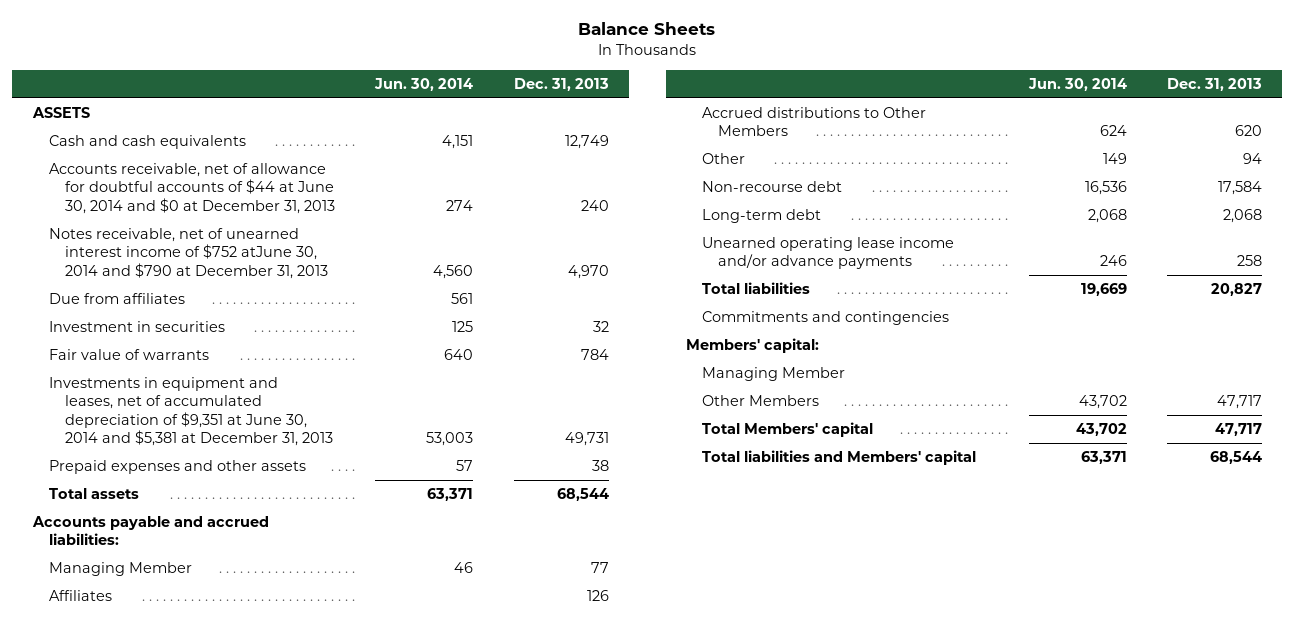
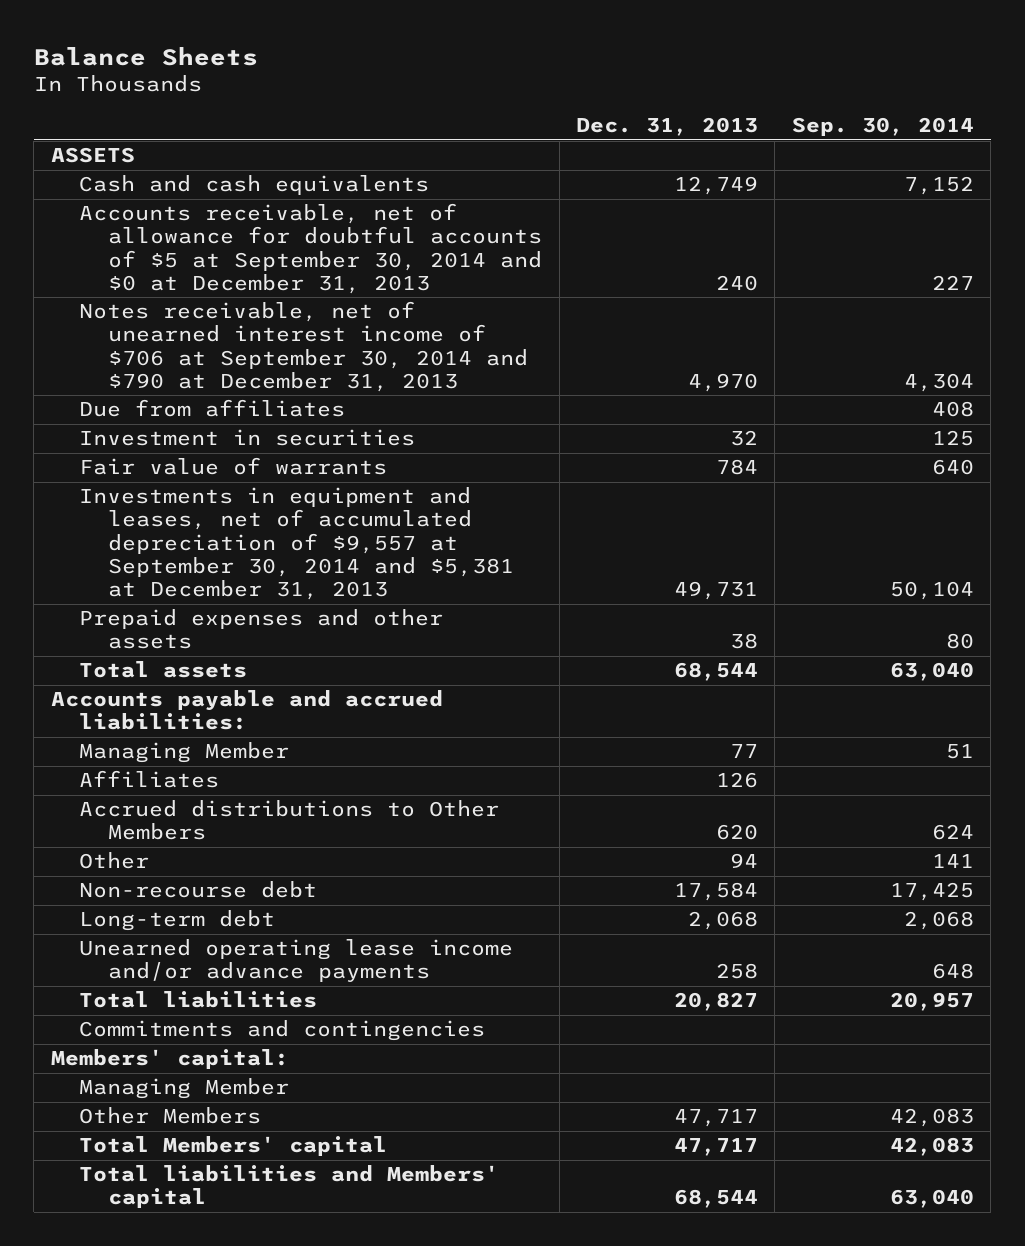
[374,77,474,91] Jun. 30, 2014 -> none
none -> [791,117,974,137] Sep. 30, 2014
[48,163,335,214] Accounts receivable, net of allowance for doubtful accounts of $44 at June 30, 2014 and $0 at December 31, 2013 -> [79,203,543,295] Accounts receivable, net of allowance for doubtful accounts of $5 at September 30, 2014 and $0 at December 31, 2013
[48,228,328,279] Notes receivable, net of unearned interest income of $752 atJune 30, 2014 and $790 at December 31, 2013 -> [79,301,529,393] Notes receivable, net of unearned interest income of $706 at September 30, 2014 and $790 at December 31, 2013
[48,377,333,447] Investments in equipment and leases, net of accumulated depreciation of $9,351 at June 30, 2014 and $5,381 at December 31, 2013 -> [79,487,515,601] Investments in equipment and leases, net of accumulated depreciation of $9,557 at September 30, 2014 and $5,381 at December 31, 2013

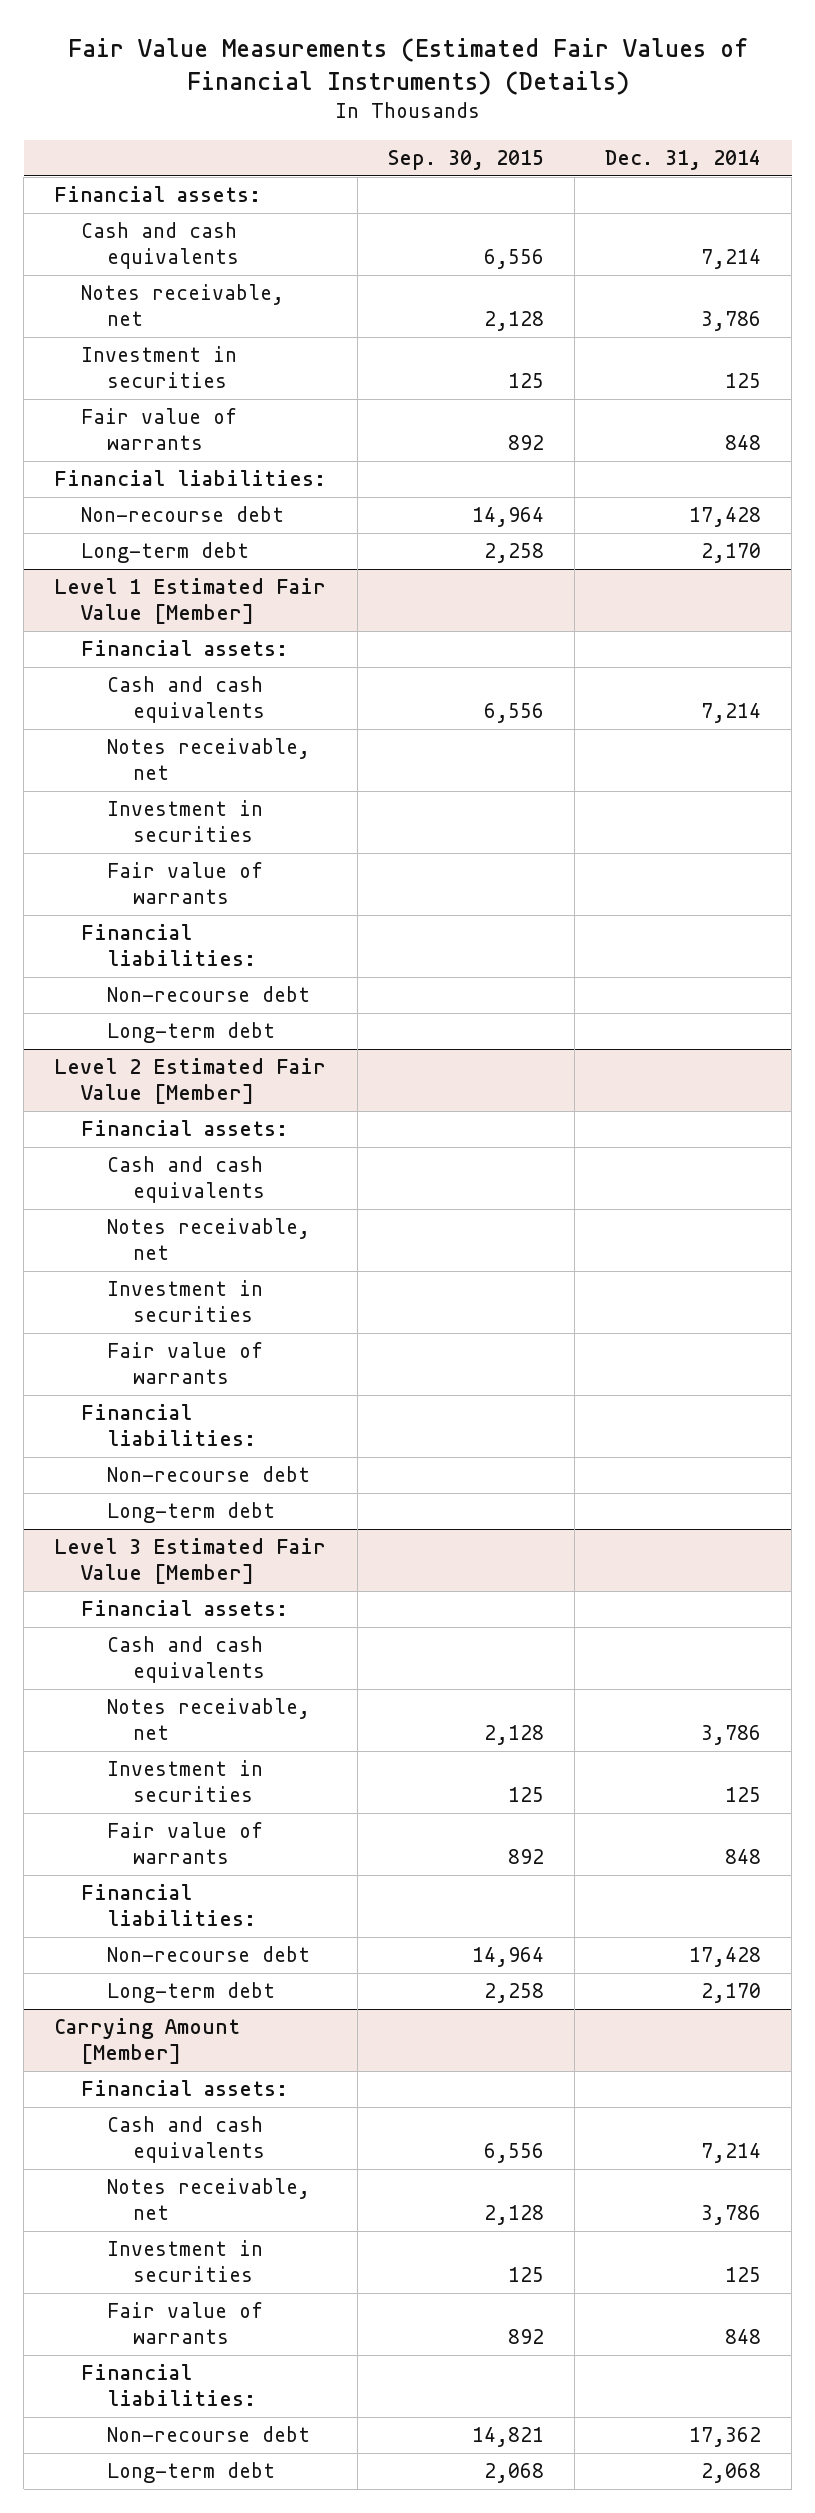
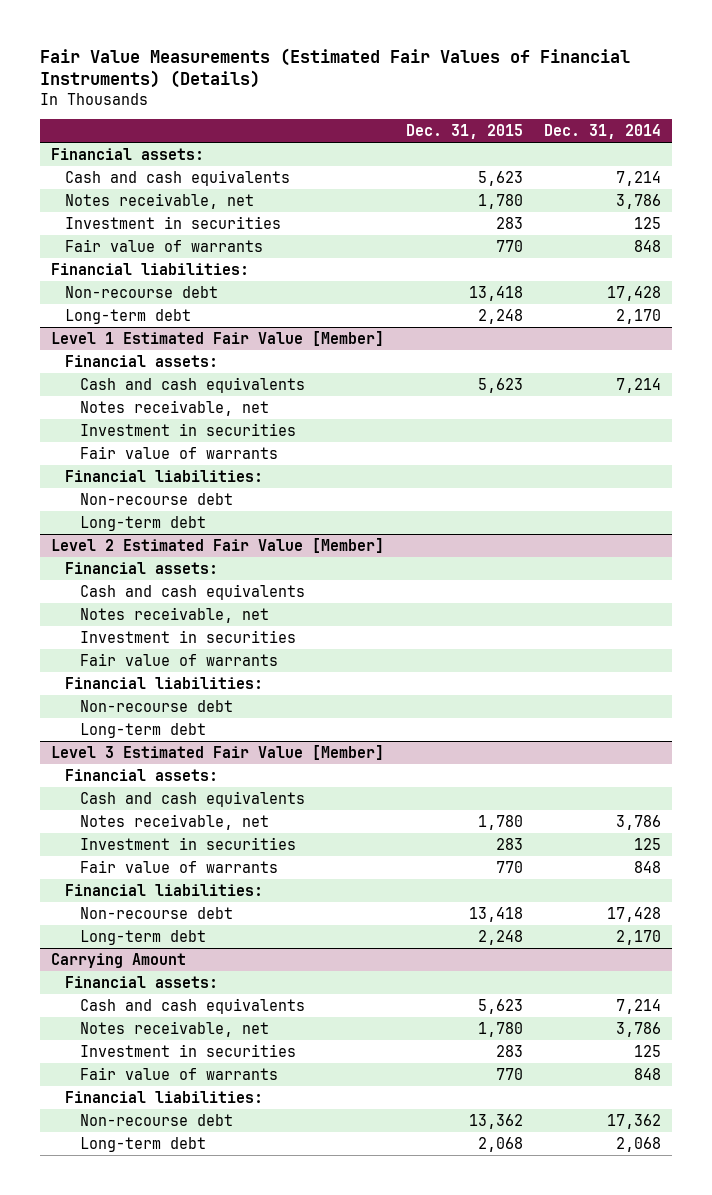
[387,149,544,170] Sep. 30, 2015 -> none
none -> [405,124,523,140] Dec. 31, 2015
[54,2018,241,2065] Carrying Amount [Member] -> [50,952,186,968] Carrying Amount

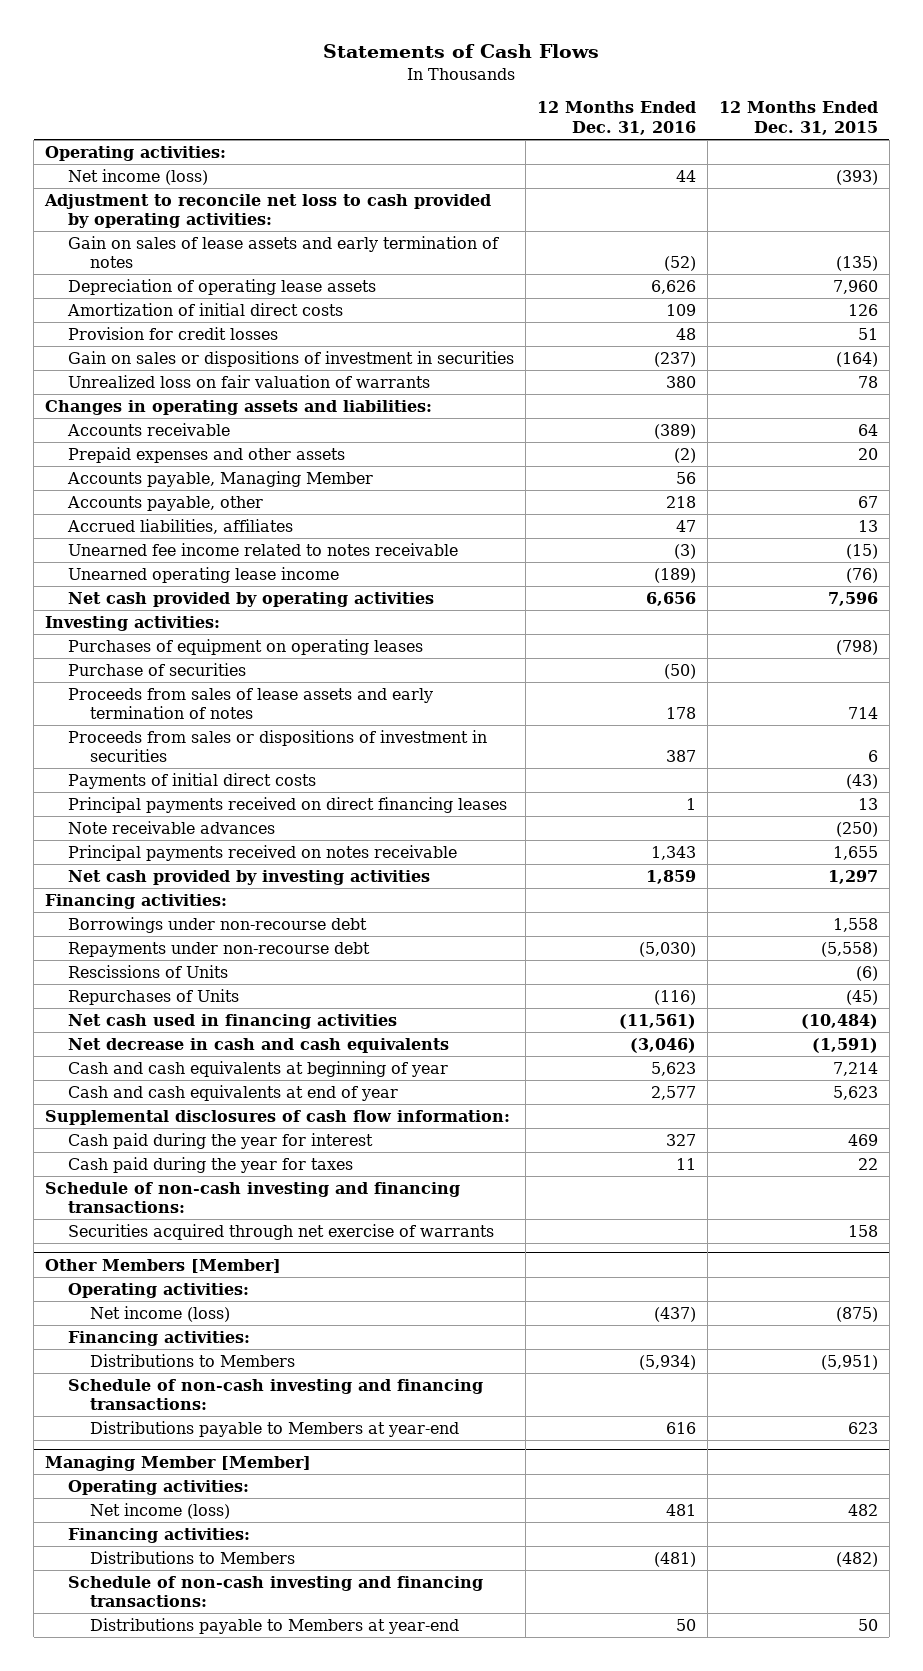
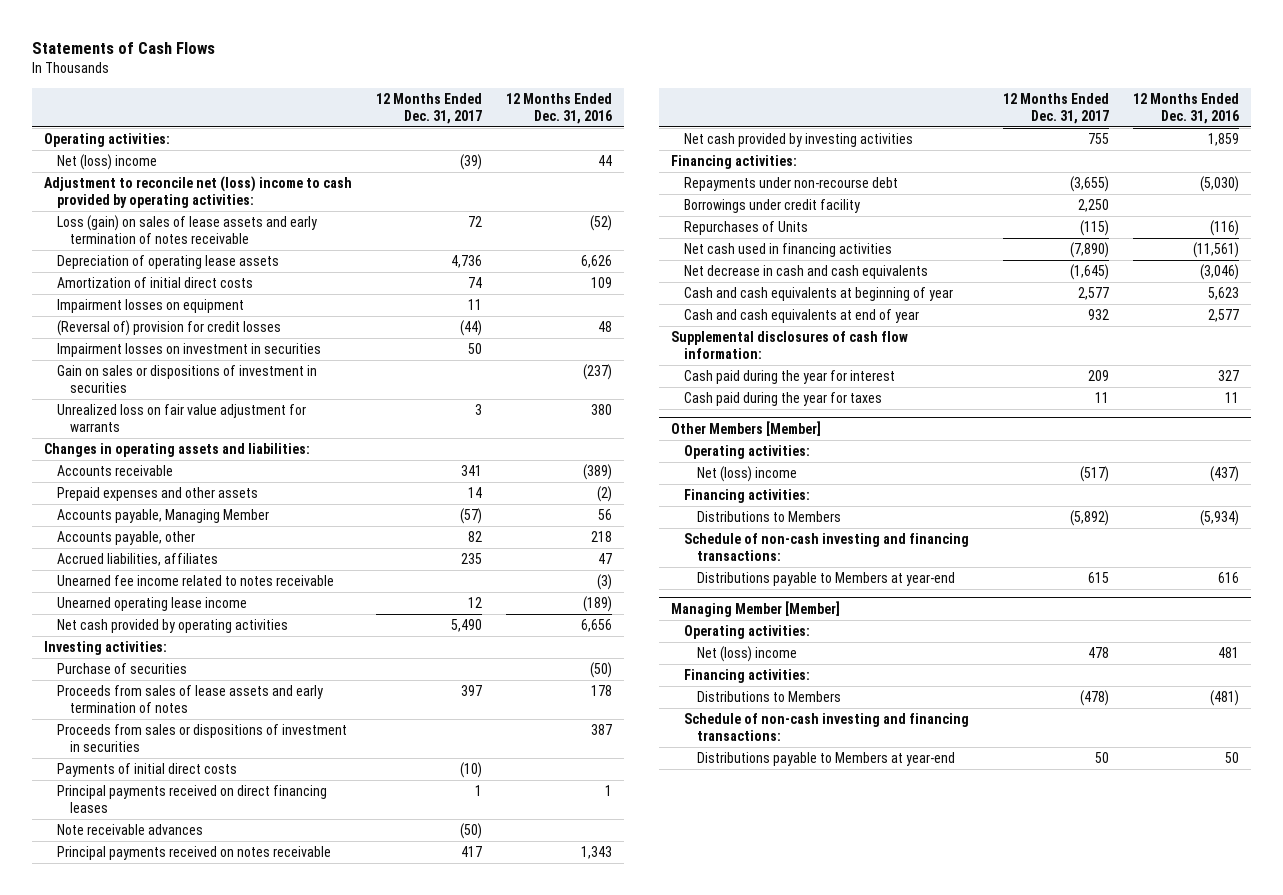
[718,101,878,136] 12 Months Ended Dec. 31, 2015 -> none
none -> [376,92,483,124] 12 Months Ended Dec. 31, 2017
[67,168,208,185] Net income (loss) -> [57,154,158,171] Net (loss) income
[44,193,492,229] Adjustment to reconcile net loss to cash provided by operating activities: -> [44,176,353,208] Adjustment to reconcile net (loss) income to cash provided by operating activities:
[67,235,499,269] Gain on sales of lease assets and early termination of notes -> [57,215,318,244] Loss (gain) on sales of lease assets and early termination of notes receivable
none -> [57,299,245,314] Impairment losses on equipment
[67,326,278,340] Provision for credit losses -> [57,320,282,337] (Reversal of) provision for credit losses
none -> [57,343,322,358] Impairment losses on investment in securities
[67,374,430,388] Unrealized loss on fair valuation of warrants -> [57,404,307,432] Unrealized loss on fair value adjustment for warrants
[67,638,423,655] Purchases of equipment on operating leases -> none
[67,916,367,933] Borrowings under non-recourse debt -> none
[67,964,228,978] Rescissions of Units -> none
none -> [684,199,861,214] Borrowings under credit facility
[45,1181,461,1214] Schedule of non-cash investing and financing transactions: -> none
[67,1223,494,1240] Securities acquired through net exercise of warrants -> none
[90,1305,231,1322] Net income (loss) -> [697,466,798,483] Net (loss) income
[90,1502,231,1519] Net income (loss) -> [697,646,798,663] Net (loss) income

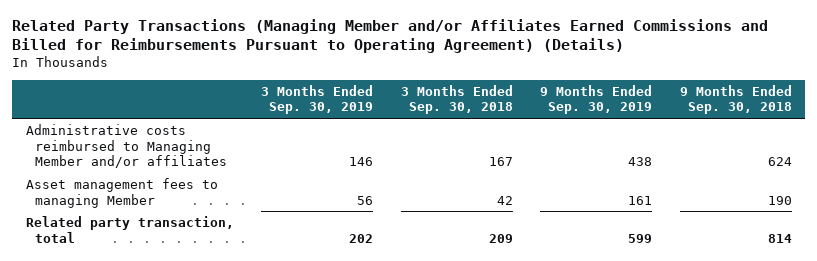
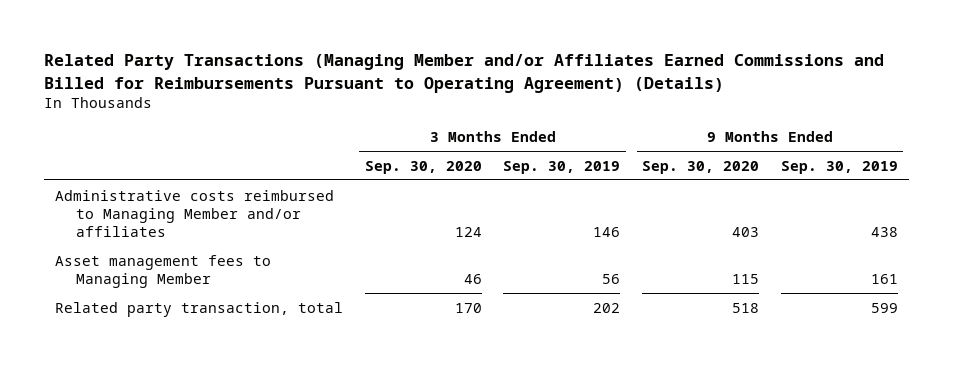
[400,84,513,115] 3 Months Ended Sep. 30, 2018 -> none
[679,84,792,115] 9 Months Ended Sep. 30, 2018 -> none
none -> [364,160,482,174] Sep. 30, 2020
none -> [642,160,760,174] Sep. 30, 2020
[25,177,218,208] Asset management fees to managing Member -> [55,254,272,288] Asset management fees to Managing Member

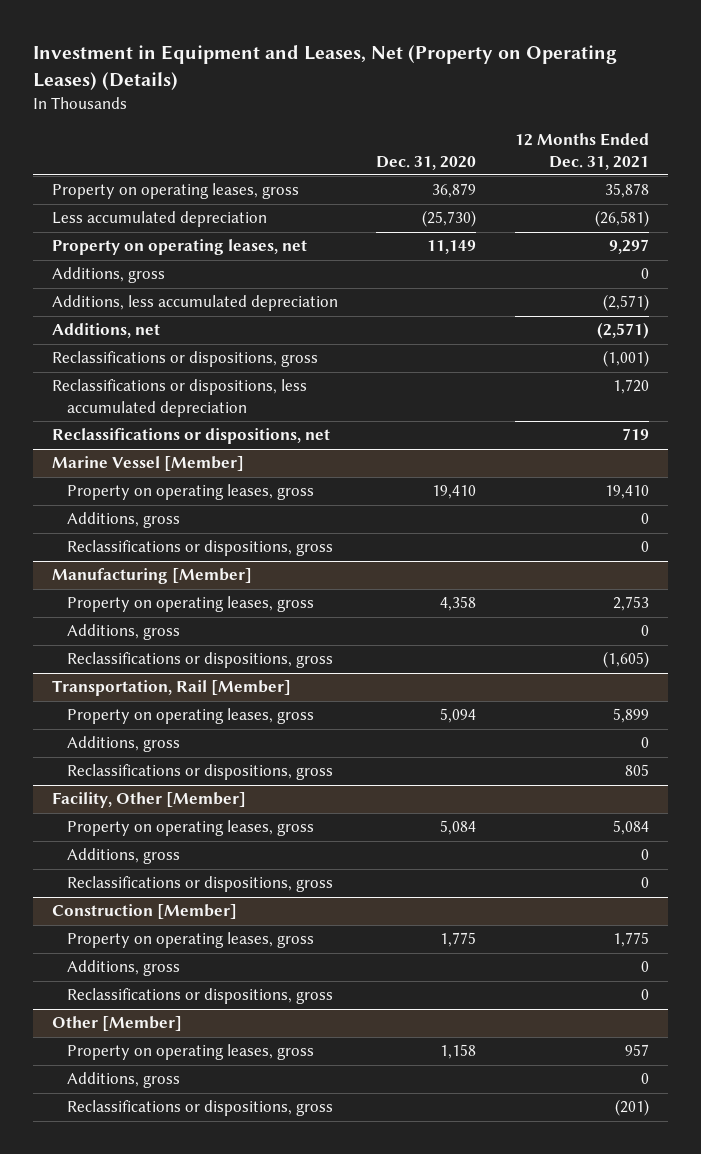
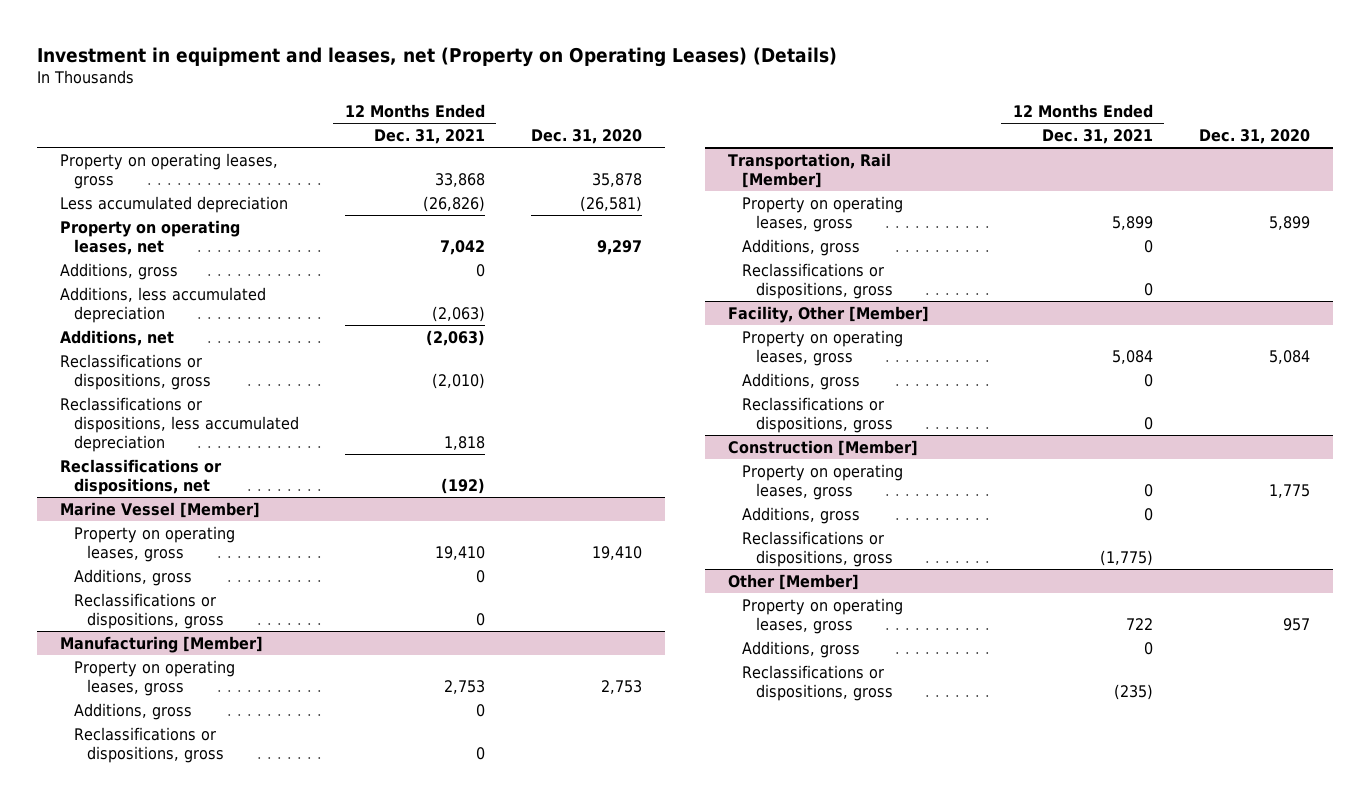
[33,45,618,90] Investment in Equipment and Leases, Net (Property on Operating Leases) (Details) -> [36,46,837,67] Investment in equipment and leases, net (Property on Operating Leases) (Details)
[432,183,477,199] 36,879 -> [591,172,642,187] 35,878
[604,183,649,199] 35,878 -> [434,172,485,187] 33,868
[422,210,477,228] (25,730) -> [579,195,642,212] (26,581)
[594,210,649,228] (26,581) -> [422,195,485,212] (26,826)
[427,240,477,255] 11,149 -> [596,239,642,255] 9,297
[608,239,649,255] 9,297 -> [439,239,485,255] 7,042
[602,294,649,312] (2,571) -> [431,305,485,322] (2,063)
[596,322,649,340] (2,571) -> [425,329,485,346] (2,063)
[602,350,649,368] (1,001) -> [431,372,485,389] (2,010)
[612,379,649,395] 1,720 -> [443,436,485,451] 1,818
[621,428,649,441] 719 -> [440,477,485,494] (192)
[440,596,477,612] 4,358 -> [600,679,642,694] 2,753
[602,651,649,669] (1,605) -> [475,746,485,760] 0
[440,708,477,724] 5,094 -> [1268,215,1310,230] 5,899
[624,764,649,777] 805 -> [1143,282,1153,296] 0
[612,932,649,948] 1,775 -> [1143,483,1153,497] 0
[640,989,649,1001] 0 -> [1099,549,1153,566] (1,775)
[440,1044,477,1060] 1,158 -> [1282,617,1310,631] 957
[624,1044,649,1057] 957 -> [1125,617,1153,630] 722
[614,1099,649,1117] (201) -> [1113,683,1153,700] (235)

